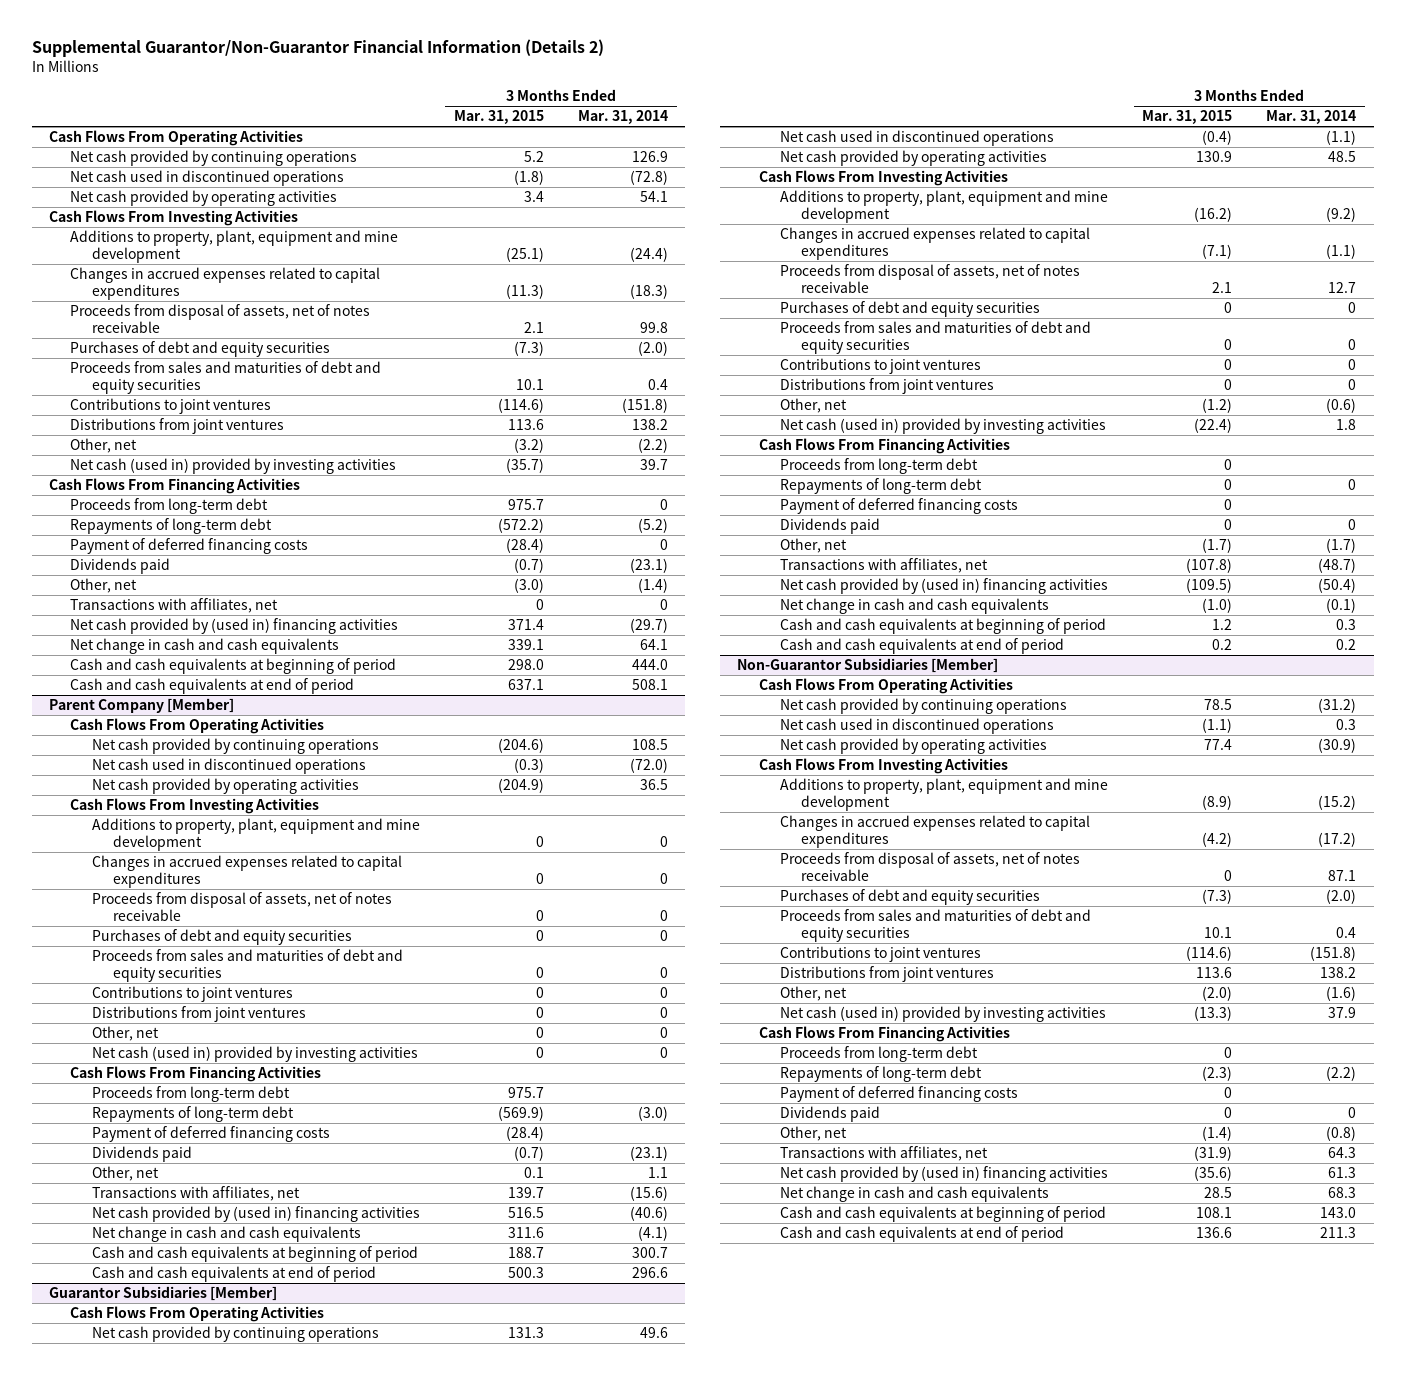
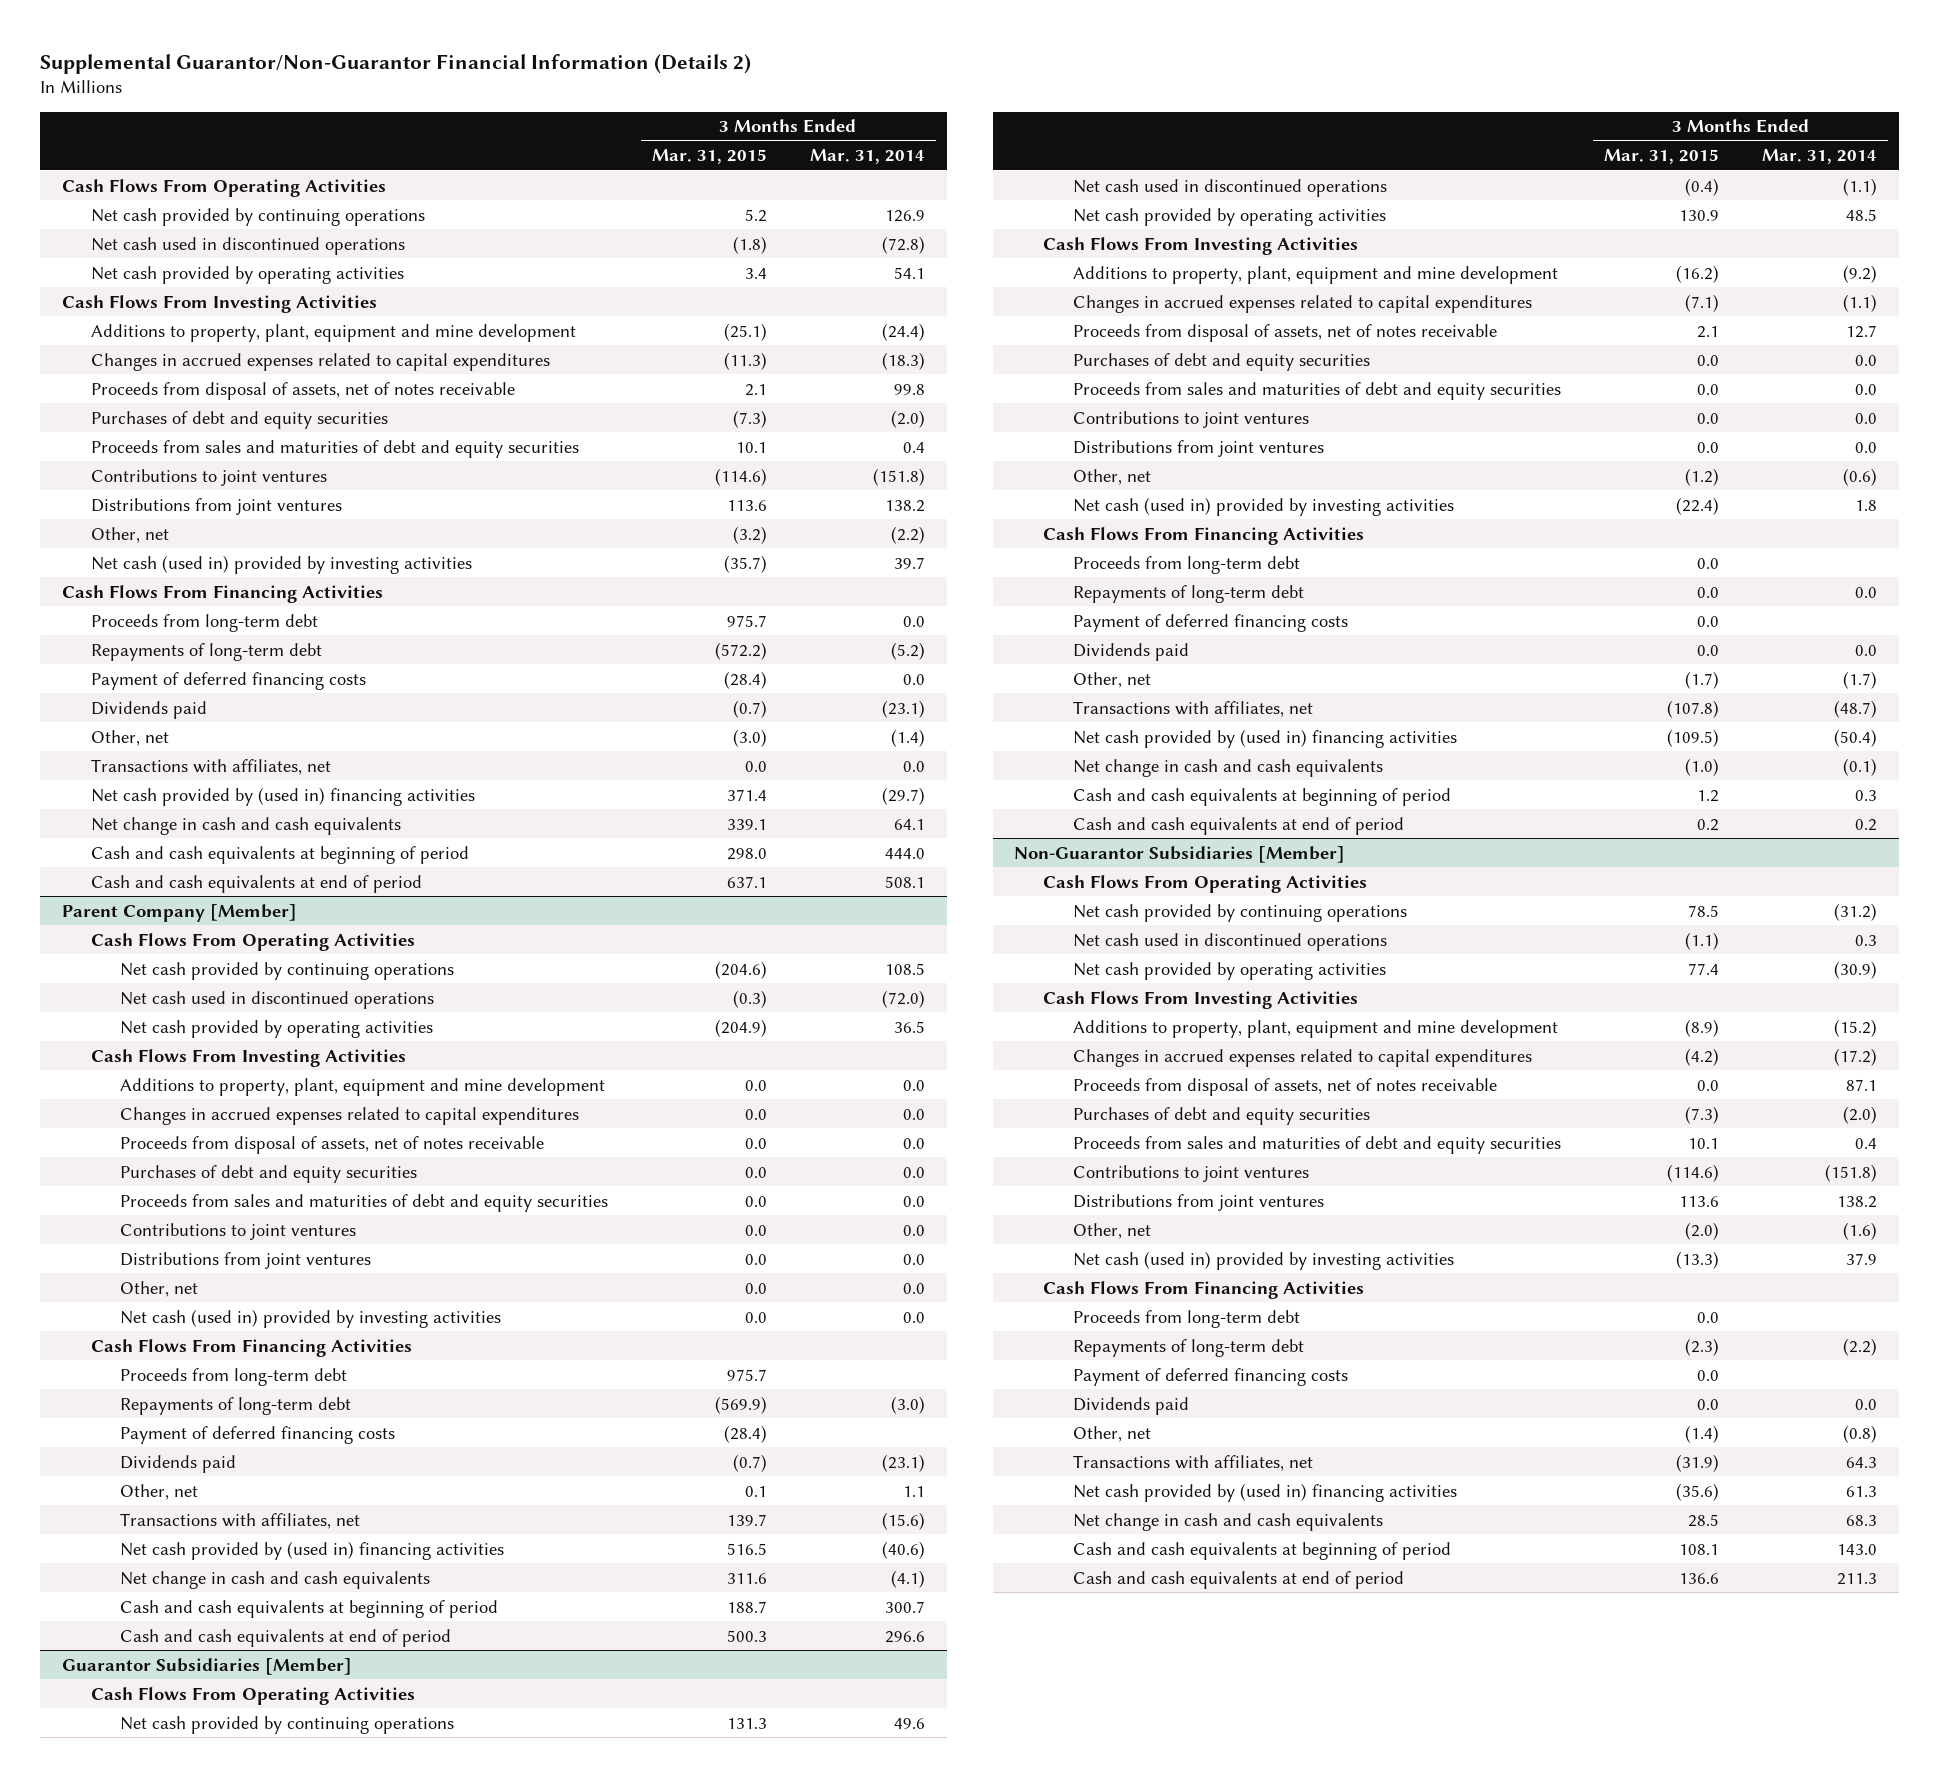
[660,499,669,511] 0 -> [902,615,925,627] 0.0
[660,539,669,551] 0 -> [902,673,925,685] 0.0
[535,599,544,611] 0 -> [744,760,767,772] 0.0
[660,599,669,611] 0 -> [902,760,925,772] 0.0
[535,835,544,847] 0 -> [744,1079,767,1091] 0.0
[660,835,669,847] 0 -> [902,1079,925,1091] 0.0
[535,872,544,884] 0 -> [744,1108,767,1120] 0.0
[660,872,669,884] 0 -> [902,1108,925,1120] 0.0
[535,909,544,921] 0 -> [744,1137,767,1149] 0.0
[660,909,669,921] 0 -> [902,1137,925,1149] 0.0
[535,930,544,942] 0 -> [744,1166,767,1178] 0.0
[660,930,669,942] 0 -> [902,1166,925,1178] 0.0
[535,966,544,978] 0 -> [744,1195,767,1207] 0.0
[660,966,669,978] 0 -> [902,1195,925,1207] 0.0
[535,987,544,999] 0 -> [744,1224,767,1236] 0.0
[660,987,669,999] 0 -> [902,1224,925,1236] 0.0
[535,1007,544,1019] 0 -> [744,1253,767,1265] 0.0
[660,1007,669,1019] 0 -> [902,1253,925,1265] 0.0
[535,1027,544,1039] 0 -> [744,1282,767,1294] 0.0
[660,1027,669,1039] 0 -> [902,1282,925,1294] 0.0
[535,1047,544,1059] 0 -> [744,1311,767,1323] 0.0
[660,1047,669,1059] 0 -> [902,1311,925,1323] 0.0
[1224,302,1233,314] 0 -> [1697,354,1720,366] 0.0
[1348,302,1357,314] 0 -> [1855,354,1878,366] 0.0
[1224,338,1233,350] 0 -> [1697,383,1720,395] 0.0
[1348,338,1357,350] 0 -> [1855,383,1878,395] 0.0
[1224,359,1233,371] 0 -> [1697,412,1720,424] 0.0
[1348,359,1357,371] 0 -> [1855,412,1878,424] 0.0
[1224,379,1233,391] 0 -> [1697,441,1720,453] 0.0
[1348,379,1357,391] 0 -> [1855,441,1878,453] 0.0
[1224,459,1233,471] 0 -> [1697,557,1720,569] 0.0
[1224,479,1233,491] 0 -> [1697,586,1720,598] 0.0
[1348,479,1357,491] 0 -> [1855,586,1878,598] 0.0
[1224,499,1233,511] 0 -> [1697,615,1720,627] 0.0
[1224,519,1233,531] 0 -> [1697,644,1720,656] 0.0
[1348,519,1357,531] 0 -> [1855,644,1878,656] 0.0
[1224,869,1233,881] 0 -> [1697,1079,1720,1091] 0.0
[1224,1047,1233,1059] 0 -> [1697,1311,1720,1323] 0.0
[1224,1087,1233,1099] 0 -> [1697,1369,1720,1381] 0.0
[1224,1107,1233,1119] 0 -> [1697,1398,1720,1410] 0.0
[1348,1107,1357,1119] 0 -> [1855,1398,1878,1410] 0.0

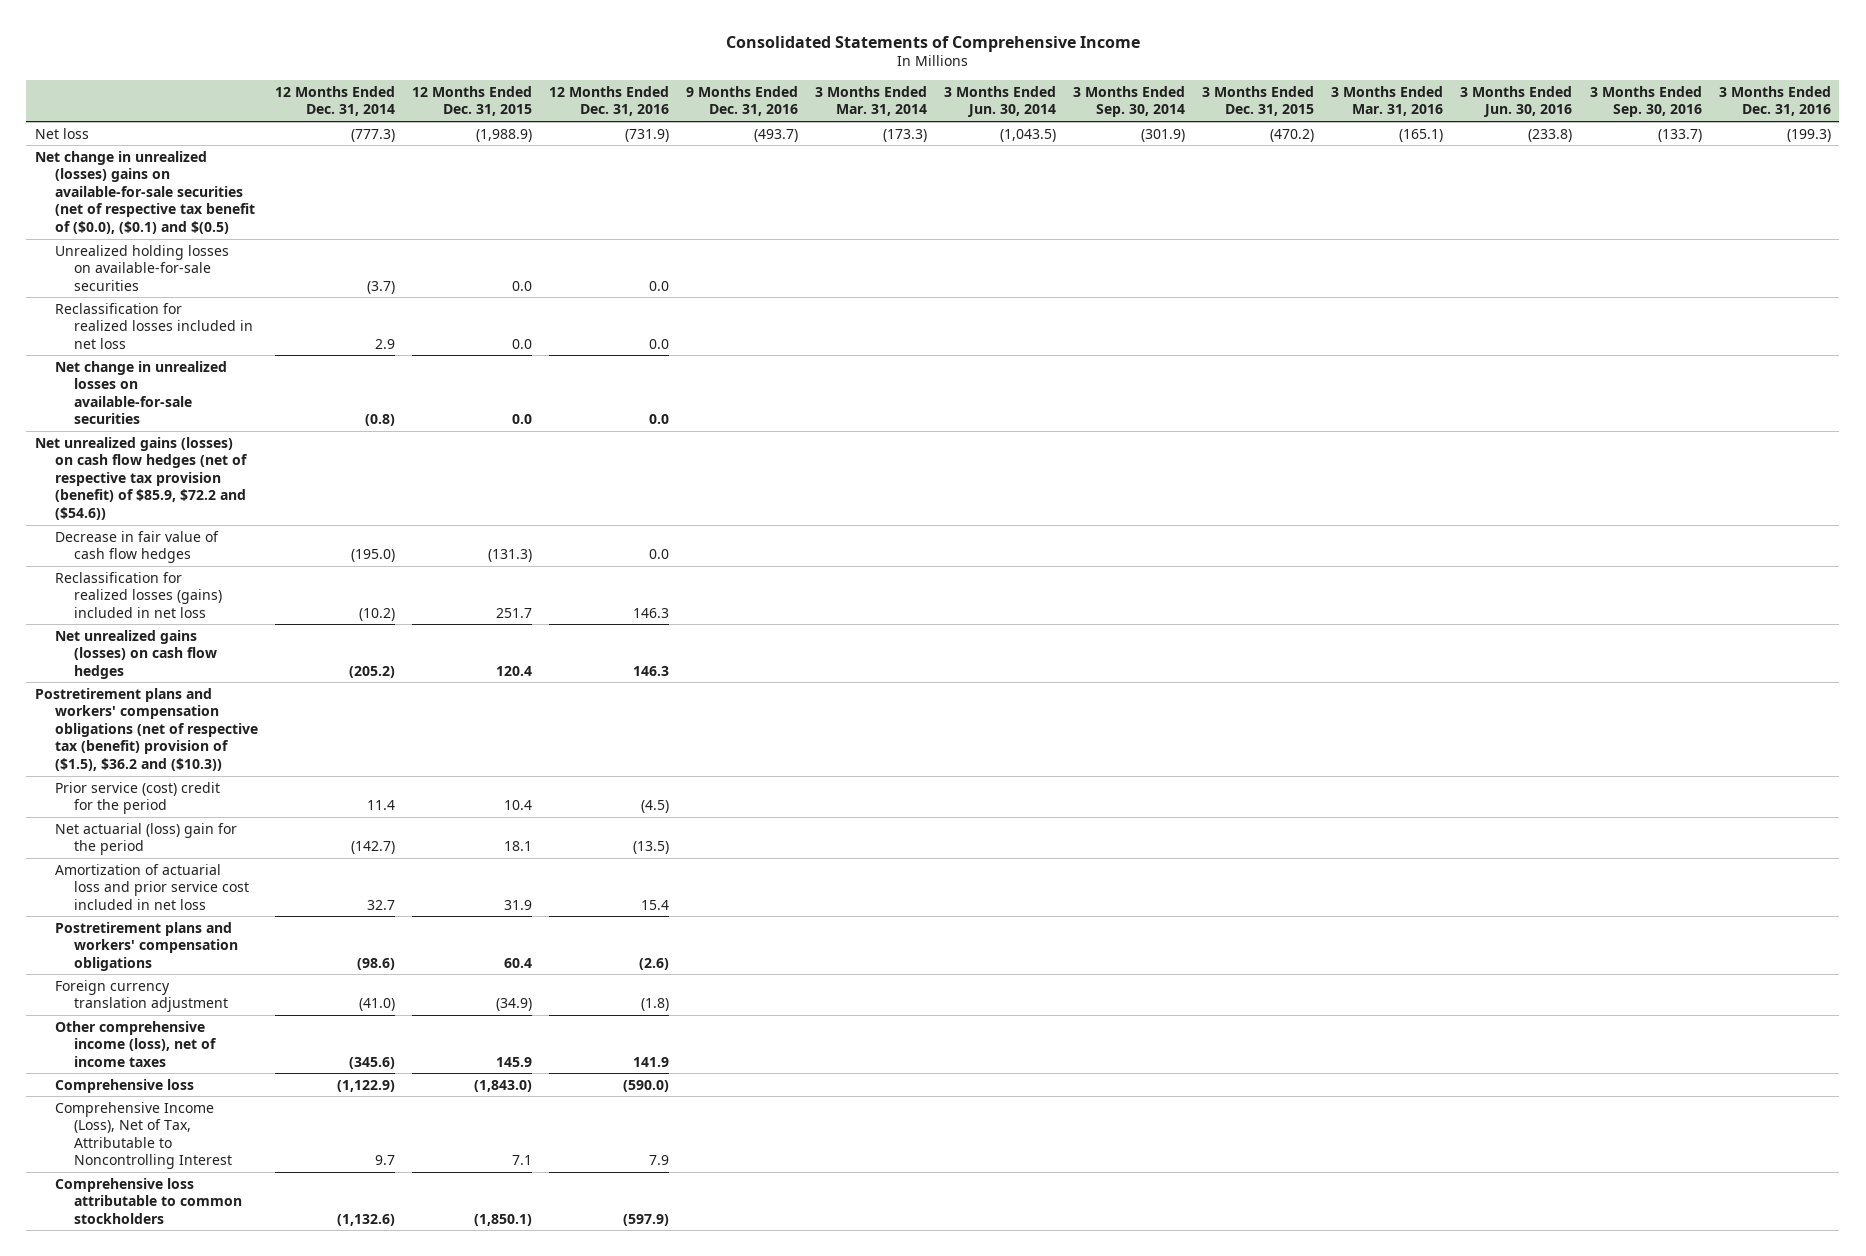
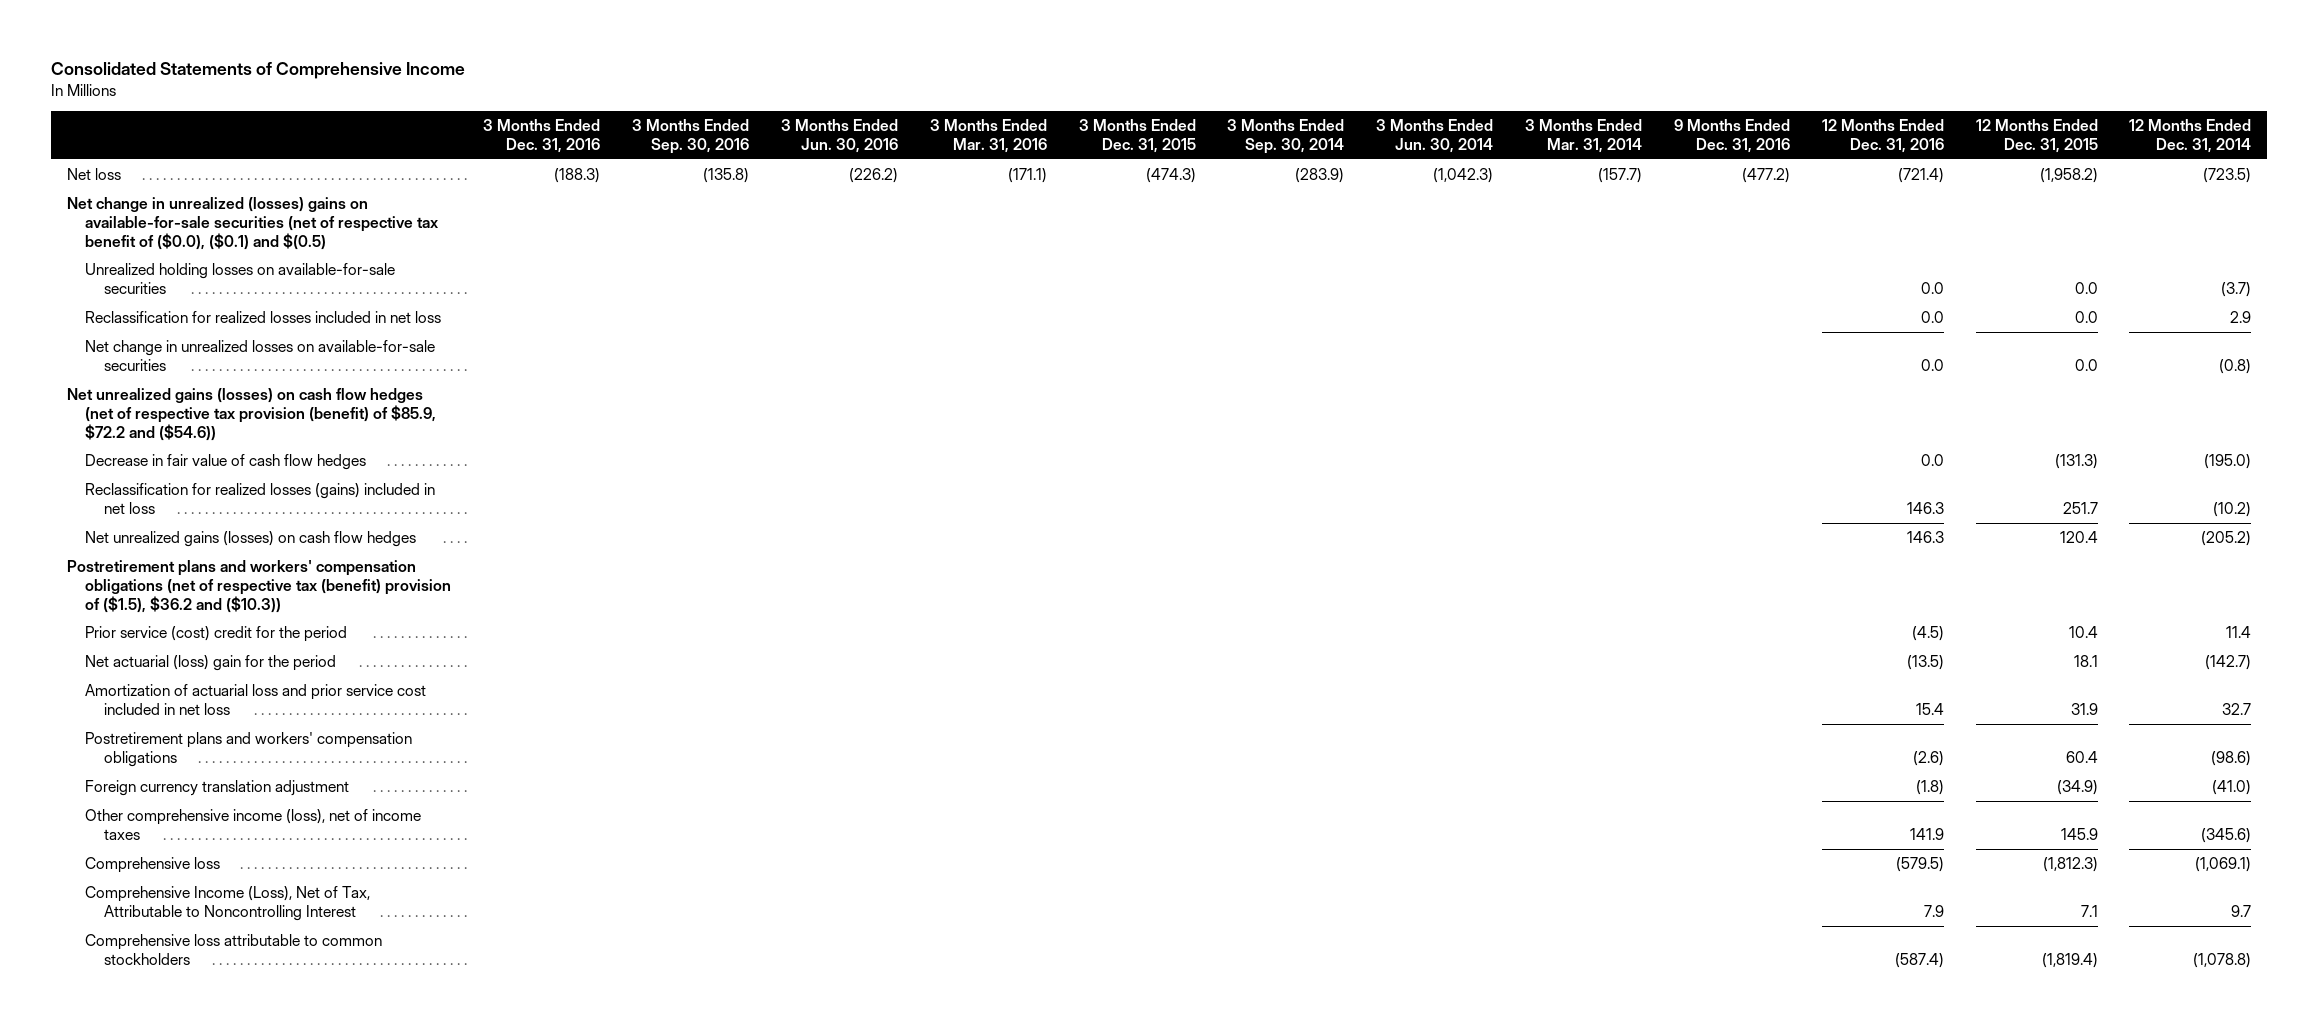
[350,128,395,142] (777.3) -> [2203,167,2252,183] (723.5)
[475,128,532,142] (1,988.9) -> [2039,167,2098,183] (1,958.2)
[624,128,669,142] (731.9) -> [1897,167,1944,183] (721.4)
[754,128,799,142] (493.7) -> [1741,167,1790,183] (477.2)
[883,128,928,142] (173.3) -> [1598,167,1643,183] (157.7)
[1000,128,1057,142] (1,043.5) -> [1433,167,1494,183] (1,042.3)
[1141,128,1186,142] (301.9) -> [1295,167,1345,183] (283.9)
[1270,128,1315,142] (470.2) -> [1145,167,1196,183] (474.3)
[1399,128,1444,142] (165.1) -> [1007,167,1047,183] (171.1)
[1528,128,1573,142] (233.8) -> [848,167,898,183] (226.2)
[1657,128,1702,142] (133.7) -> [703,167,750,183] (135.8)
[1786,128,1831,142] (199.3) -> [554,167,601,183] (188.3)
[336,1079,395,1092] (1,122.9) -> [2195,856,2252,872] (1,069.1)
[473,1079,532,1092] (1,843.0) -> [2042,856,2098,872] (1,812.3)
[622,1079,669,1092] (590.0) -> [1895,856,1944,872] (579.5)
[336,1213,395,1226] (1,132.6) -> [2193,952,2252,968] (1,078.8)
[473,1213,532,1226] (1,850.1) -> [2041,952,2098,968] (1,819.4)
[622,1213,669,1226] (597.9) -> [1894,952,1944,968] (587.4)

